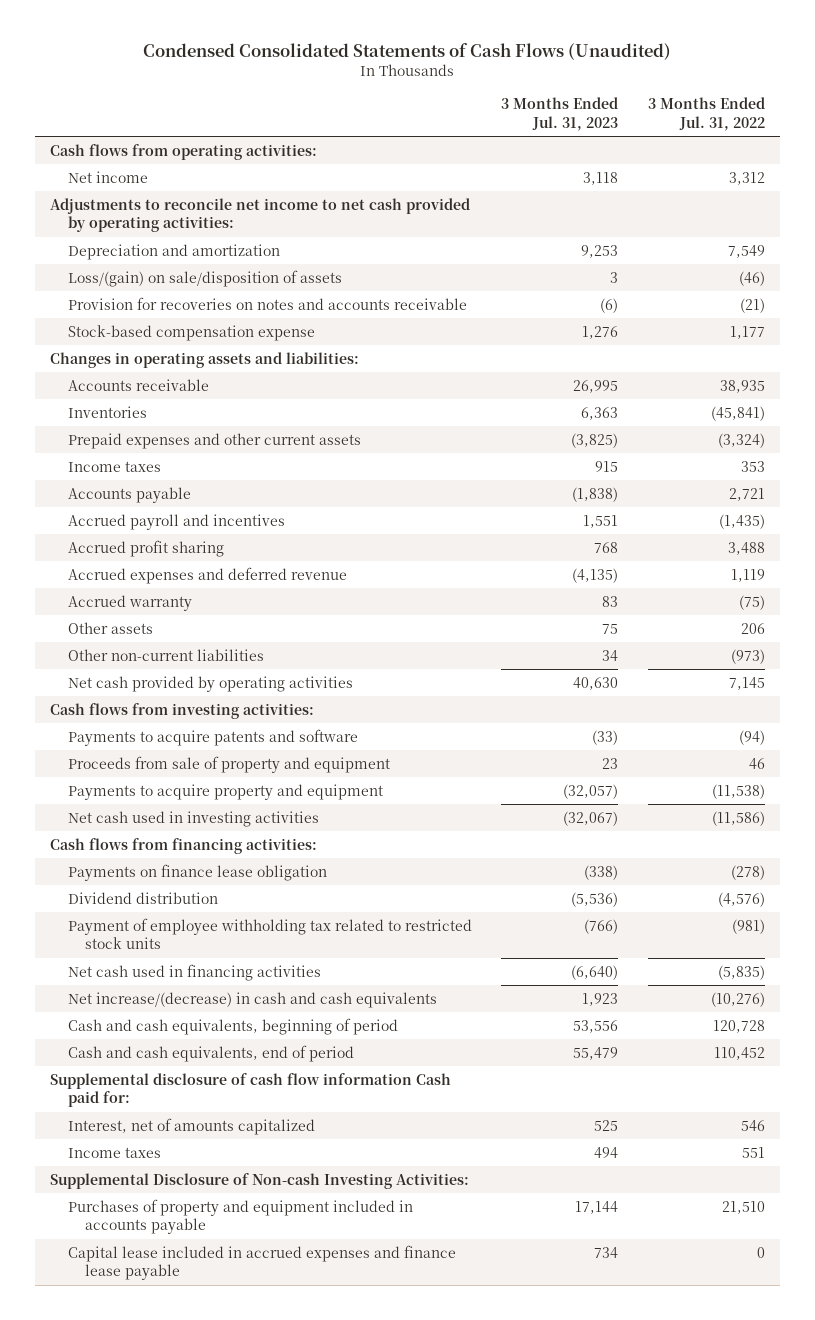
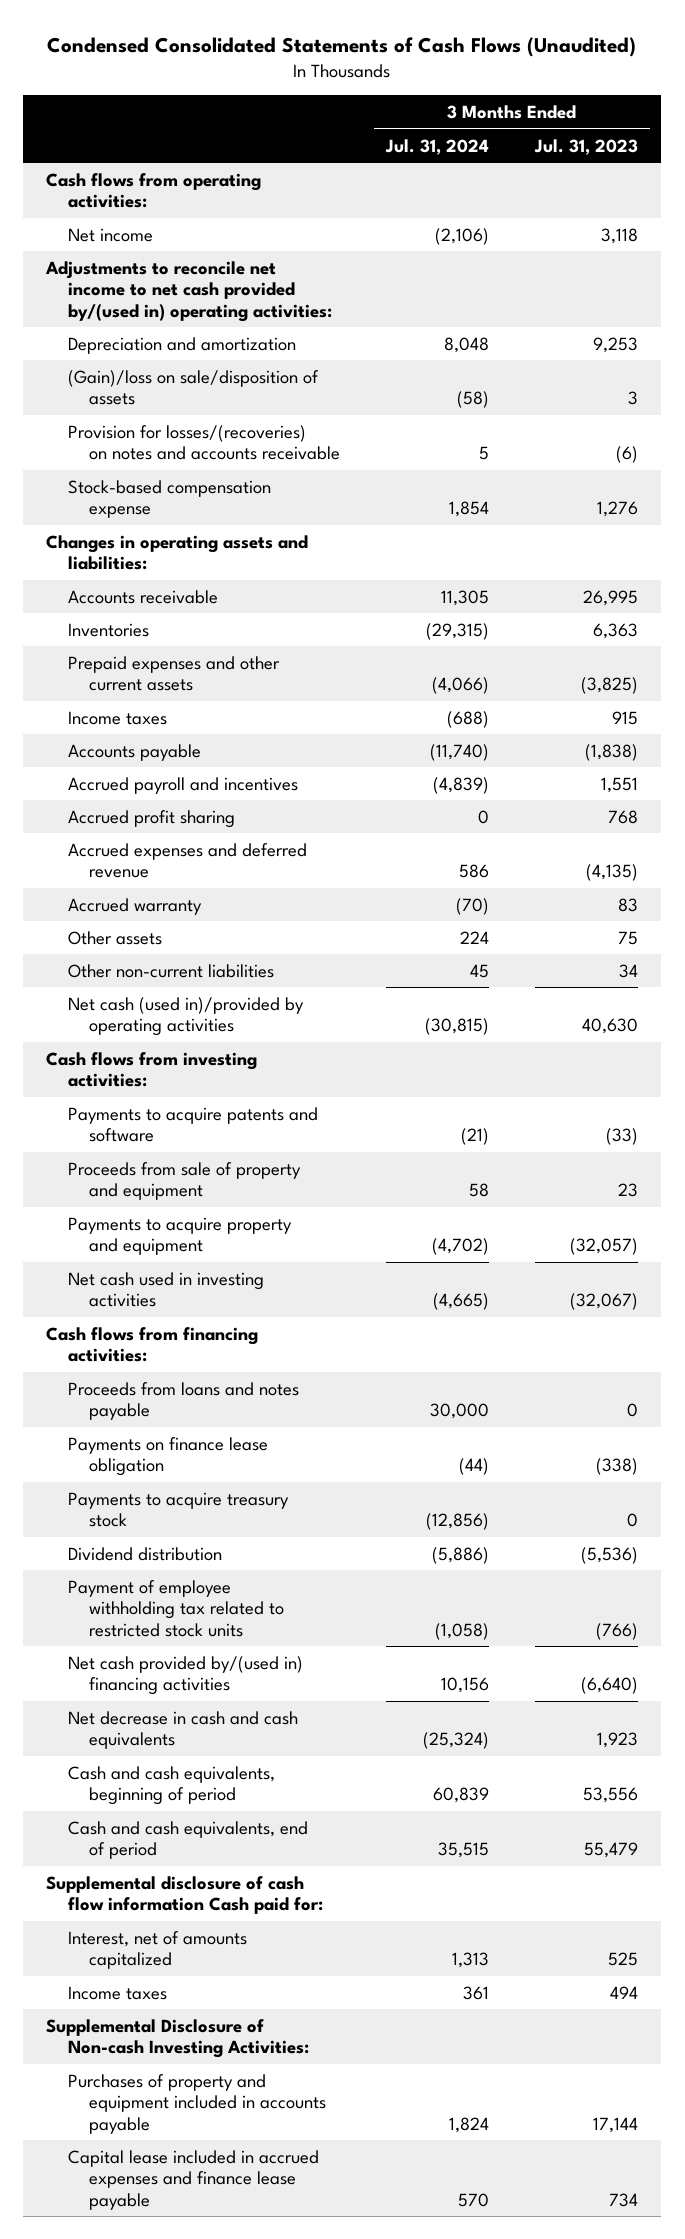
[647,97,765,131] 3 Months Ended Jul. 31, 2022 -> none
none -> [385,138,490,155] Jul. 31, 2024
[49,197,470,233] Adjustments to reconcile net income to net cash provided by operating activities: -> [45,260,332,322] Adjustments to reconcile net income to net cash provided by/(used in) operating activities:
[67,269,342,287] Loss/(gain) on sale/disposition of assets -> [67,369,319,406] (Gain)/loss on sale/disposition of assets
[67,296,467,310] Provision for recoveries on notes and accounts receivable -> [67,424,340,461] Provision for losses/(recoveries) on notes and accounts receivable
[67,675,353,692] Net cash provided by operating activities -> [67,996,304,1037] Net cash (used in)/provided by operating activities
none -> [67,1381,299,1421] Proceeds from loans and notes payable
none -> [67,1491,289,1528] Payments to acquire treasury stock
[67,963,321,981] Net cash used in financing activities -> [67,1655,303,1696] Net cash provided by/(used in) financing activities
[67,991,437,1008] Net increase/(decrease) in cash and cash equivalents -> [67,1710,298,1750] Net decrease in cash and cash equivalents

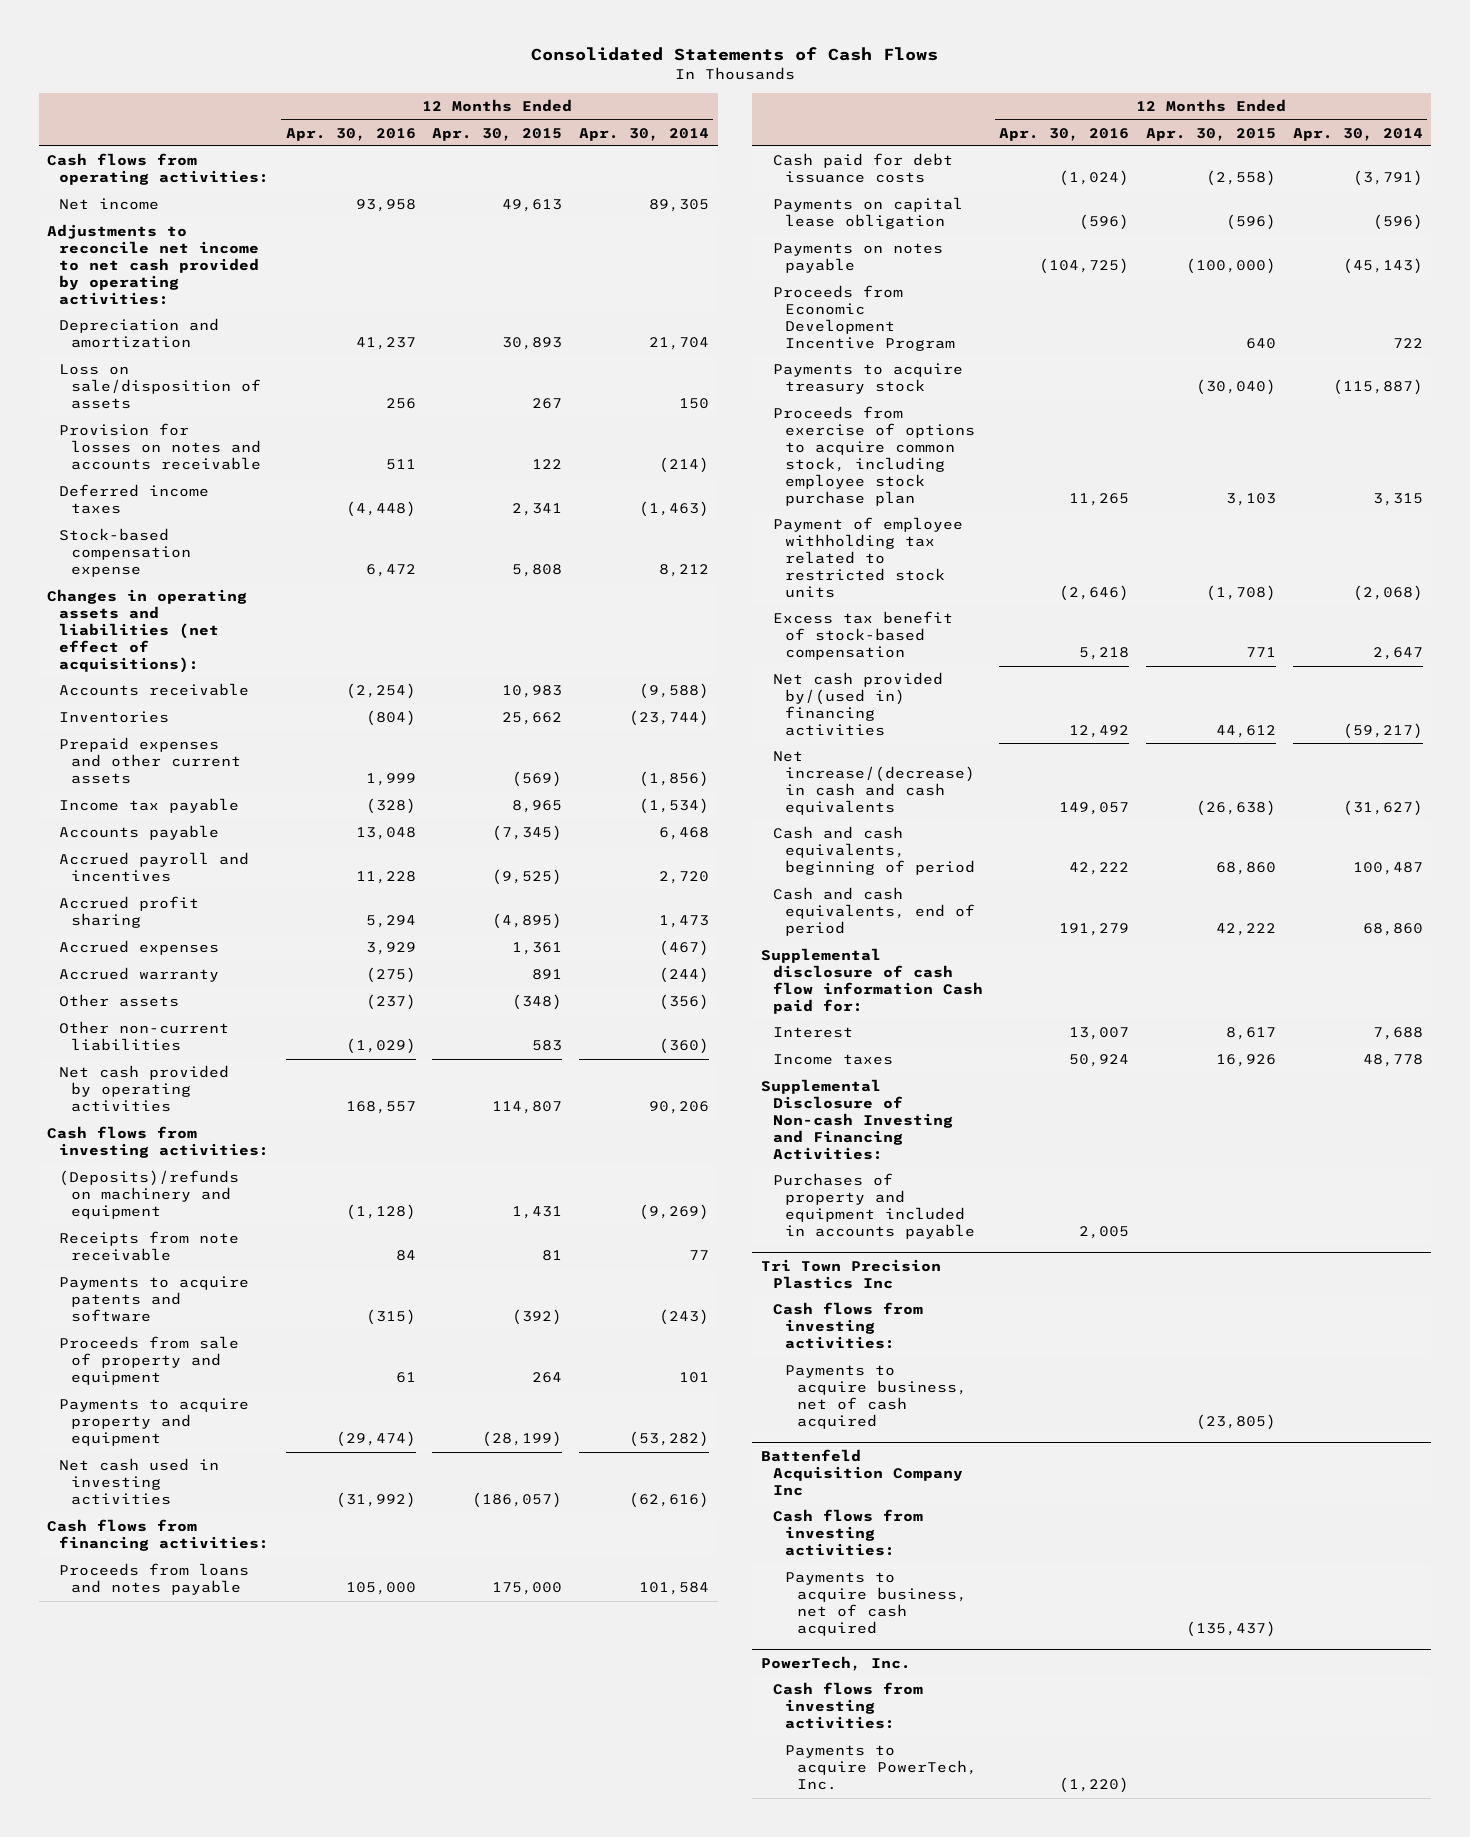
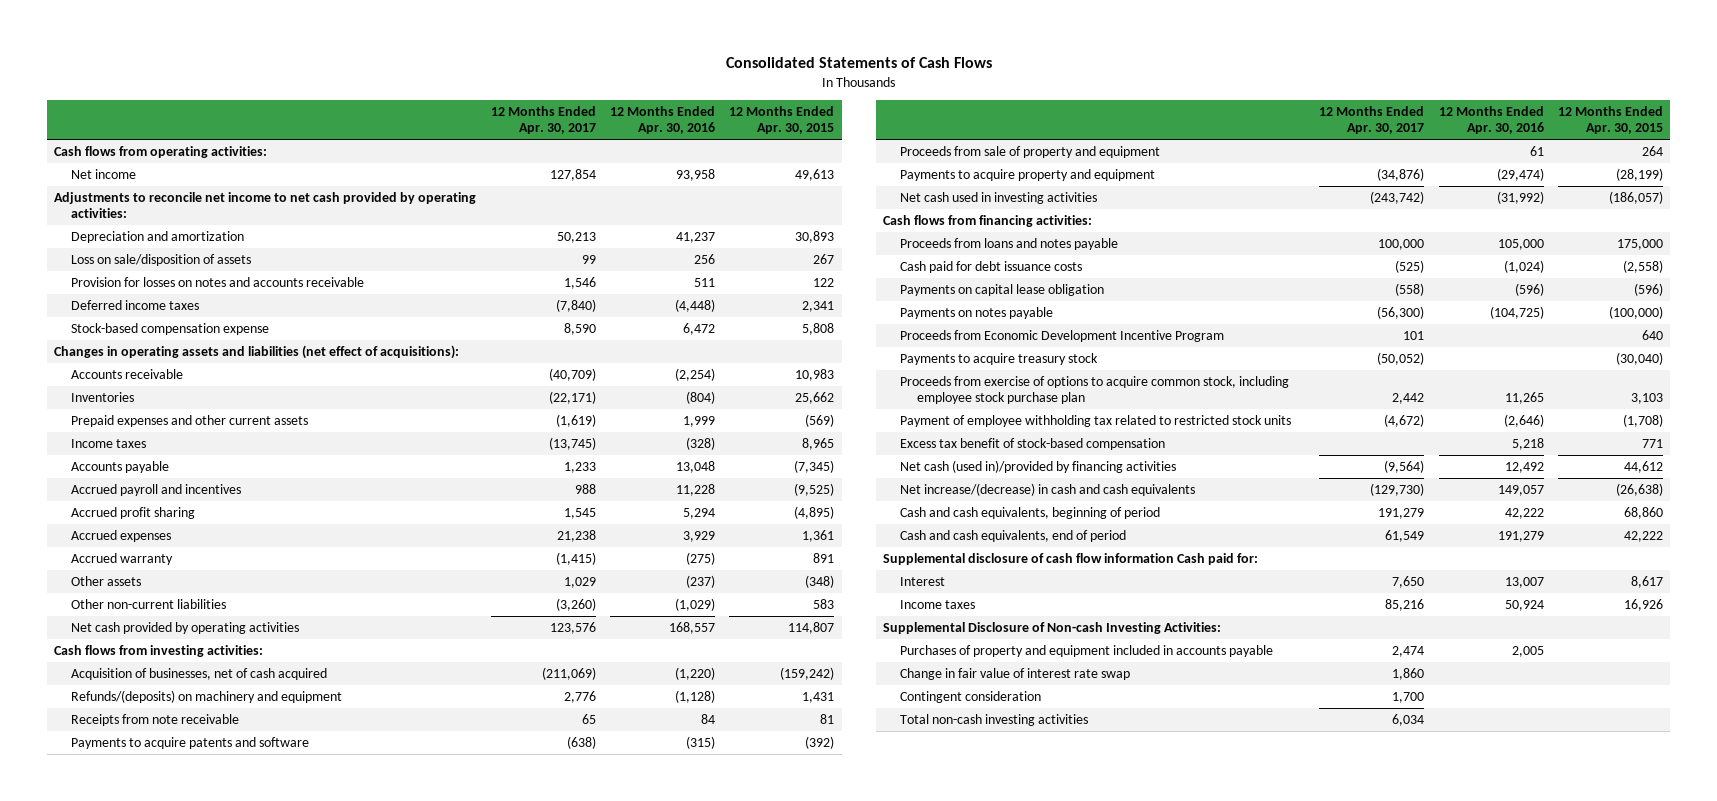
[579,127,710,141] Apr. 30, 2014 -> none
none -> [490,106,596,135] 12 Months Ended Apr. 30, 2017
[58,798,239,814] Income tax payable -> [71,438,147,448] Income taxes
none -> [71,667,328,680] Acquisition of businesses, net of cash acquired
[58,1170,239,1220] (Deposits)/refunds on machinery and equipment -> [71,689,343,703] Refunds/(deposits) on machinery and equipment
[772,672,943,737] Net cash provided by/(used in) financing activities -> [900,459,1177,473] Net cash (used in)/provided by financing activities
[760,1079,953,1160] Supplemental Disclosure of Non-cash Investing and Financing Activities: -> [883,621,1222,634] Supplemental Disclosure of Non-cash Investing Activities:
[760,1258,941,1289] Tri Town Precision Plastics Inc -> none
[772,1302,923,1350] Cash flows from investing activities: -> none
[784,1365,967,1430] Payments to acquire business, net of cash acquired -> none
[760,1448,963,1496] Battenfeld Acquisition Company Inc -> none
[772,1509,923,1557] Cash flows from investing activities: -> none
[784,1572,967,1637] Payments to acquire business, net of cash acquired -> none
[760,1655,911,1671] PowerTech, Inc. -> none
[772,1682,923,1730] Cash flows from investing activities: -> none
[784,1745,977,1791] Payments to acquire PowerTech, Inc. -> none
none -> [900,667,1131,680] Change in fair value of interest rate swap
none -> [900,690,1042,703] Contingent consideration
none -> [900,713,1089,726] Total non-cash investing activities

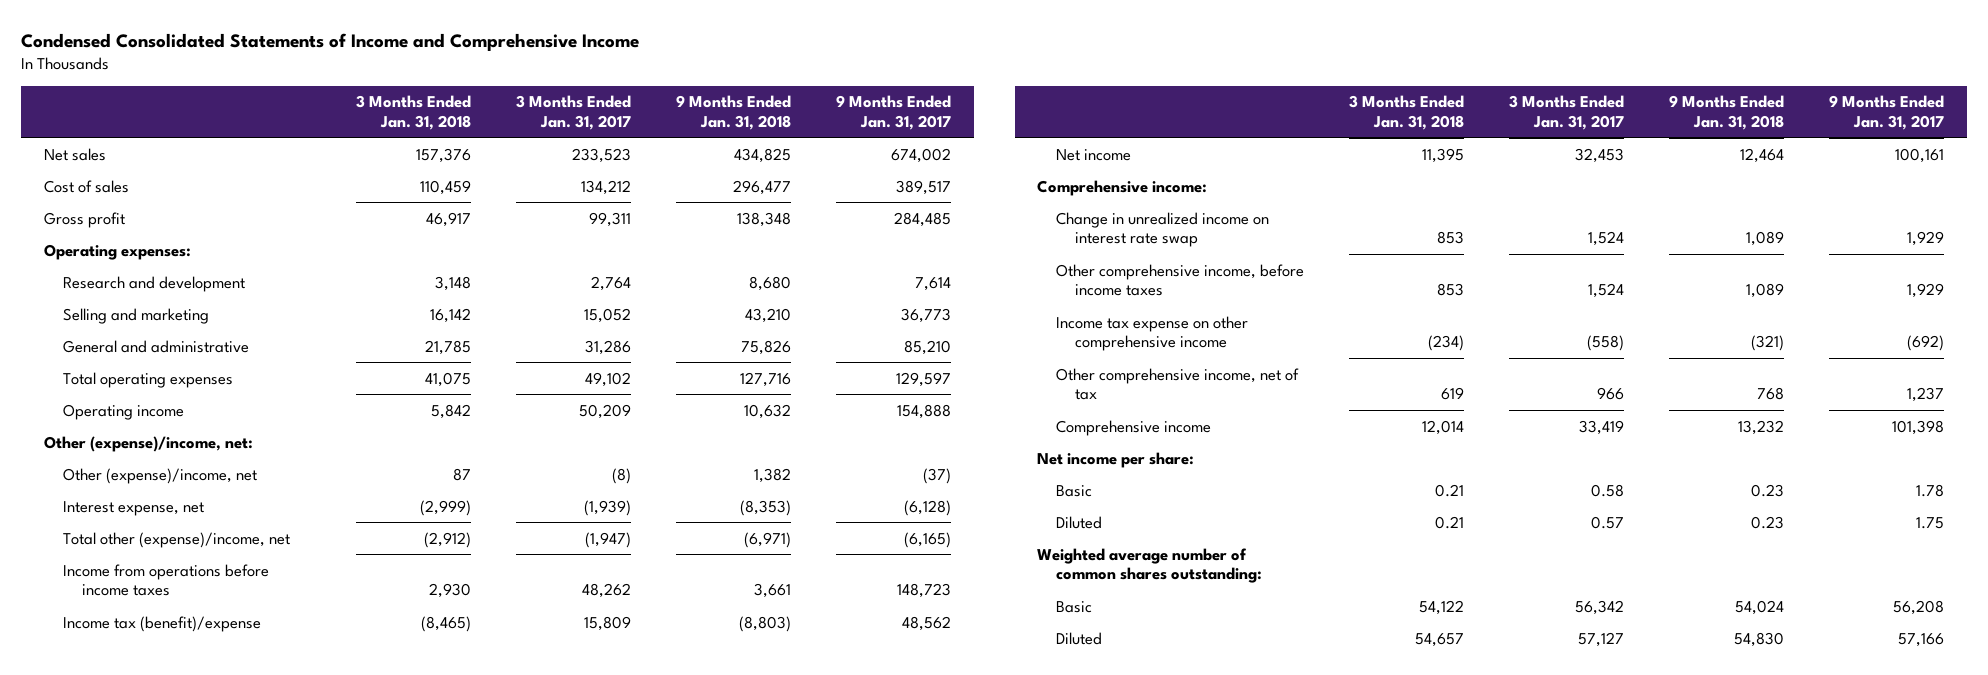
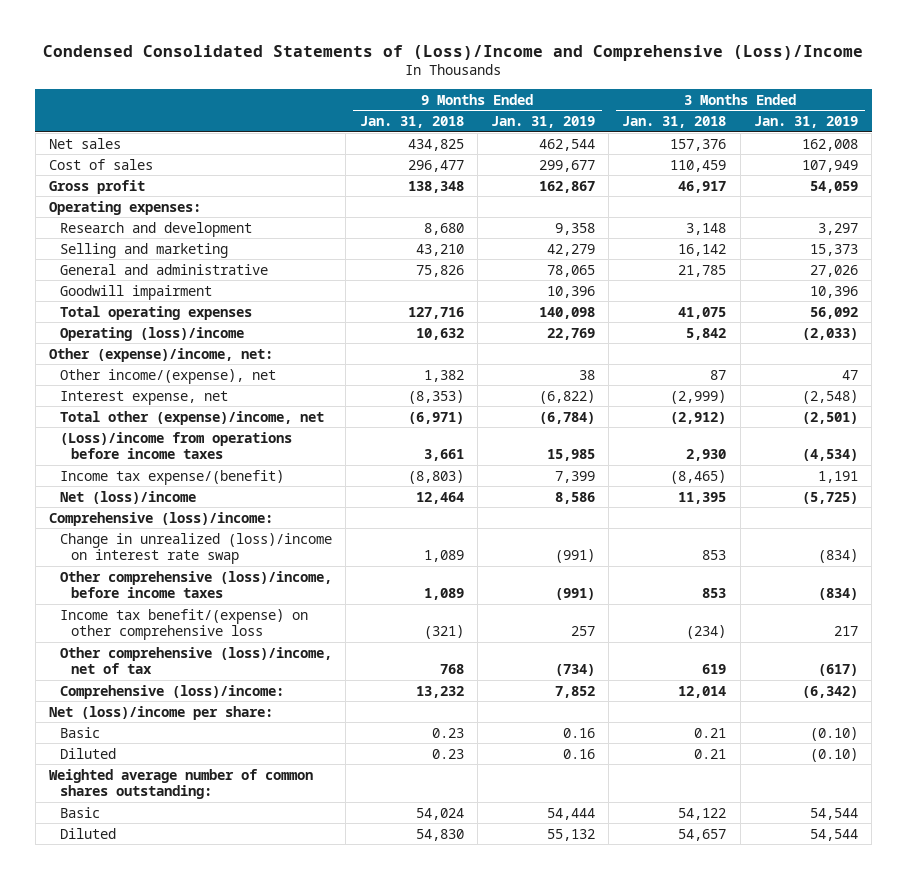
[21,32,640,51] Condensed Consolidated Statements of Income and Comprehensive Income -> [43,44,864,61] Condensed Consolidated Statements of (Loss)/Income and Comprehensive (Loss)/Income
[516,95,632,130] 3 Months Ended Jan. 31, 2017 -> none
[836,95,952,130] 9 Months Ended Jan. 31, 2017 -> none
none -> [491,116,596,129] Jan. 31, 2019
none -> [753,116,858,129] Jan. 31, 2019
none -> [60,284,213,300] Goodwill impairment
[62,403,184,420] Operating income -> [60,326,245,341] Operating (loss)/income
[62,467,257,484] Other (expense)/income, net -> [60,368,277,384] Other income/(expense), net
[62,563,269,596] Income from operations before income taxes -> [60,431,293,460] (Loss)/income from operations before income taxes
[62,615,261,632] Income tax (benefit)/expense -> [60,469,285,485] Income tax expense/(benefit)
[1056,148,1132,161] Net income -> [60,490,197,504] Net (loss)/income
[1037,179,1208,196] Comprehensive income: -> [49,511,274,526] Comprehensive (loss)/income:
[1056,211,1270,247] Change in unrealized income on interest rate swap -> [60,532,333,565] Change in unrealized (loss)/income on interest rate swap
[1056,263,1305,296] Other comprehensive income, before income taxes -> [60,570,333,599] Other comprehensive (loss)/income, before income taxes
[1056,315,1249,351] Income tax expense on other comprehensive income -> [60,608,309,641] Income tax benefit/(expense) on other comprehensive loss
[1056,367,1300,400] Other comprehensive income, net of tax -> [60,646,333,675] Other comprehensive (loss)/income, net of tax
[1056,419,1212,436] Comprehensive income -> [60,684,285,699] Comprehensive (loss)/income:
[1037,451,1195,468] Net income per share: -> [49,705,274,720] Net (loss)/income per share:

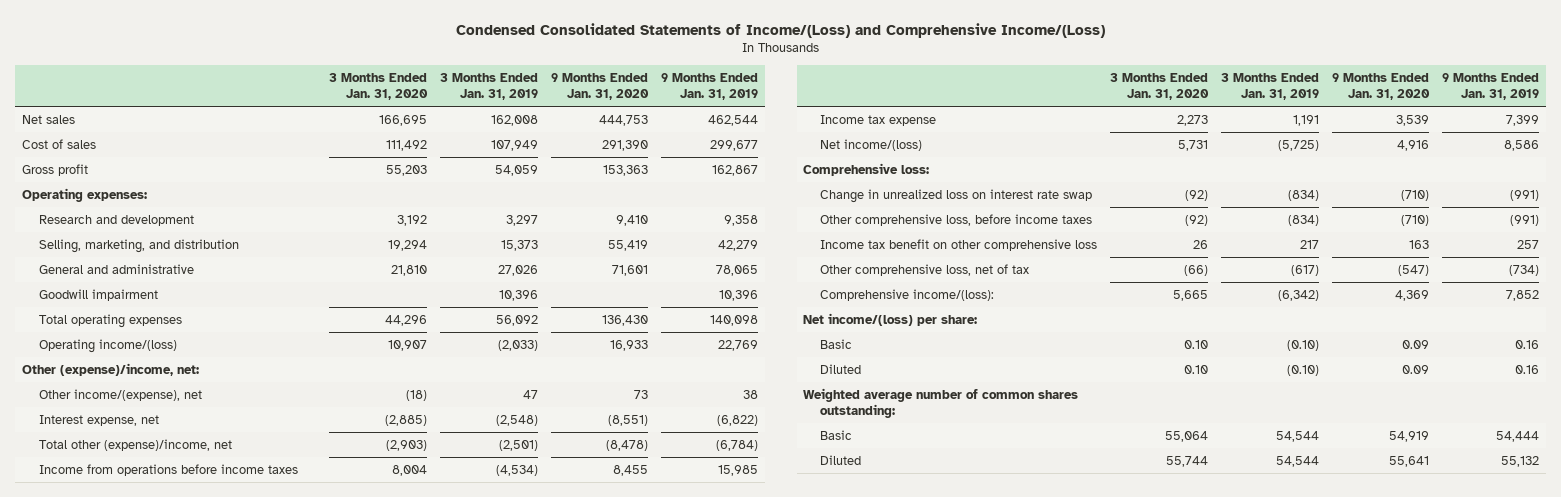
[43,44,864,61] Condensed Consolidated Statements of (Loss)/Income and Comprehensive (Loss)/Income -> [455,23,1105,39] Condensed Consolidated Statements of Income/(Loss) and Comprehensive Income/(Loss)
[359,116,464,129] Jan. 31, 2018 -> none
[622,116,727,129] Jan. 31, 2018 -> none
none -> [328,72,428,101] 3 Months Ended Jan. 31, 2020
none -> [551,72,650,101] 9 Months Ended Jan. 31, 2020
[60,242,229,258] Selling and marketing -> [38,238,239,253] Selling, marketing, and distribution
[60,326,245,341] Operating (loss)/income -> [38,338,177,353] Operating income/(loss)
[60,431,293,460] (Loss)/income from operations before income taxes -> [38,463,298,476] Income from operations before income taxes
[60,469,285,485] Income tax expense/(benefit) -> [819,114,936,126] Income tax expense
[60,490,197,504] Net (loss)/income -> [819,138,922,151] Net income/(loss)
[49,511,274,526] Comprehensive (loss)/income: -> [803,162,930,176] Comprehensive loss:
[60,532,333,565] Change in unrealized (loss)/income on interest rate swap -> [819,188,1092,203] Change in unrealized loss on interest rate swap
[60,570,333,599] Other comprehensive (loss)/income, before income taxes -> [819,213,1092,226] Other comprehensive loss, before income taxes
[60,608,309,641] Income tax benefit/(expense) on other comprehensive loss -> [819,238,1097,251] Income tax benefit on other comprehensive loss
[60,646,333,675] Other comprehensive (loss)/income, net of tax -> [819,263,1029,276] Other comprehensive loss, net of tax
[60,684,285,699] Comprehensive (loss)/income: -> [819,288,994,301] Comprehensive income/(loss):
[49,705,274,720] Net (loss)/income per share: -> [803,312,978,326] Net income/(loss) per share:

